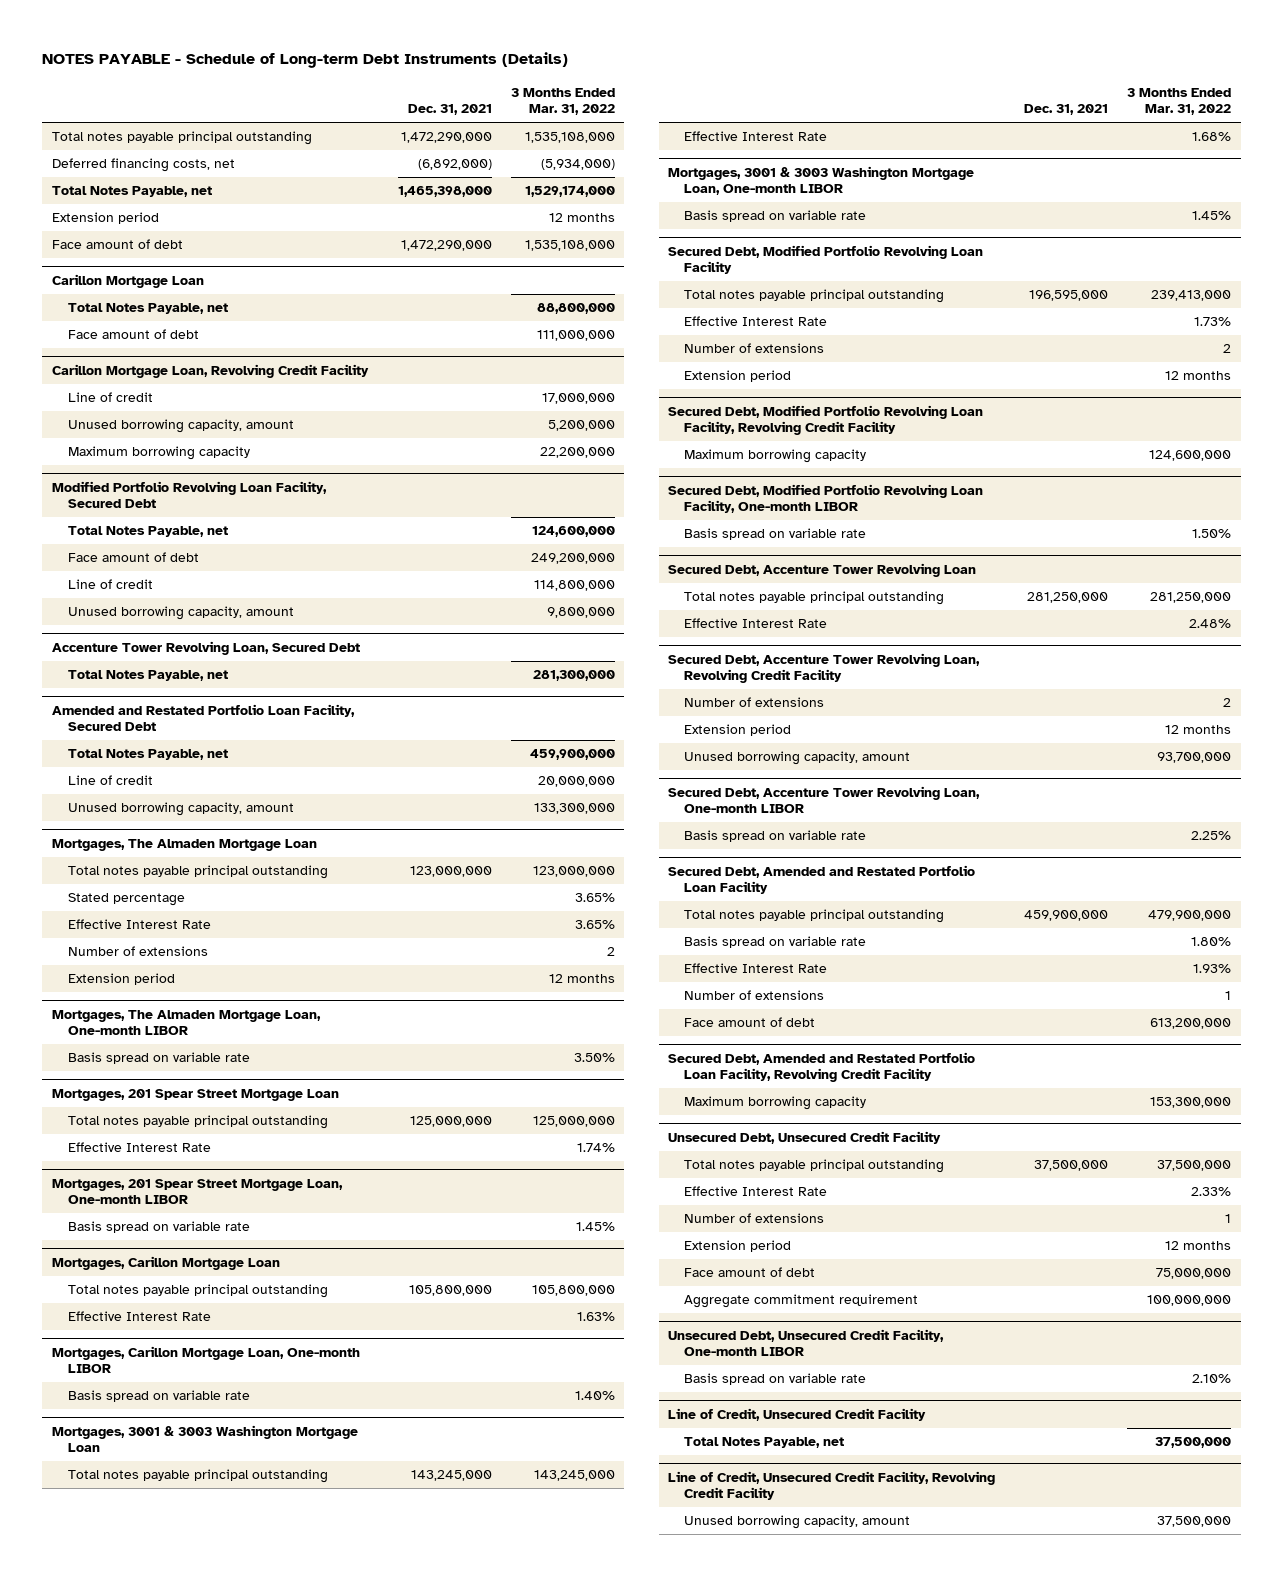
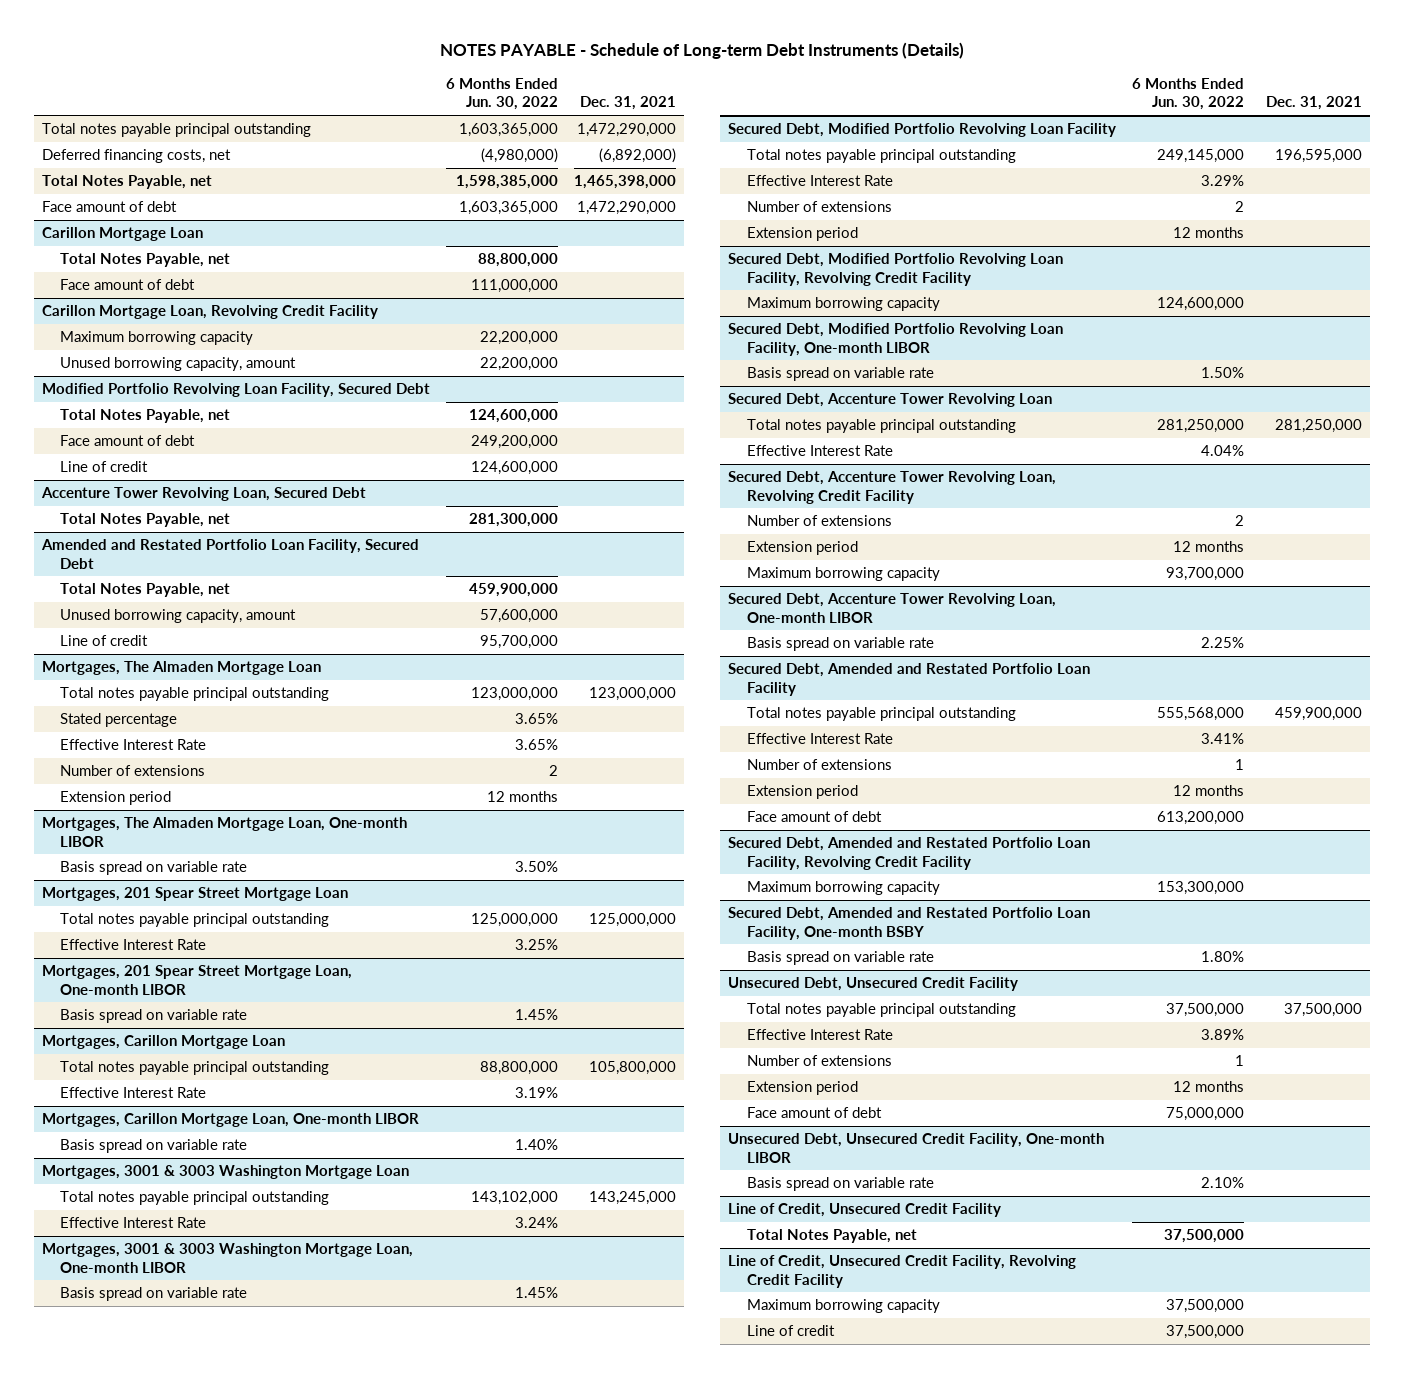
[510,87,615,116] 3 Months Ended Mar. 31, 2022 -> none
none -> [445,78,558,111] 6 Months Ended Jun. 30, 2022
[51,212,159,225] Extension period -> none
[67,392,153,403] Line of credit -> none
[67,419,294,434] Unused borrowing capacity, amount -> [60,357,297,372] Unused borrowing capacity, amount
[67,606,294,621] Unused borrowing capacity, amount -> none
[67,775,153,786] Line of credit -> [60,635,149,647] Line of credit
[684,751,911,766] Unused borrowing capacity, amount -> none
none -> [747,567,941,582] Maximum borrowing capacity
[684,936,867,949] Basis spread on variable rate -> none
none -> [747,785,859,800] Extension period
none -> [728,907,1091,940] Secured Debt, Amended and Restated Portfolio Loan Facility, One-month BSBY
none -> [747,951,935,966] Basis spread on variable rate
[684,1294,919,1309] Aggregate commitment requirement -> none
[684,1515,911,1530] Unused borrowing capacity, amount -> none
none -> [747,1299,941,1314] Maximum borrowing capacity
none -> [747,1325,836,1337] Line of credit

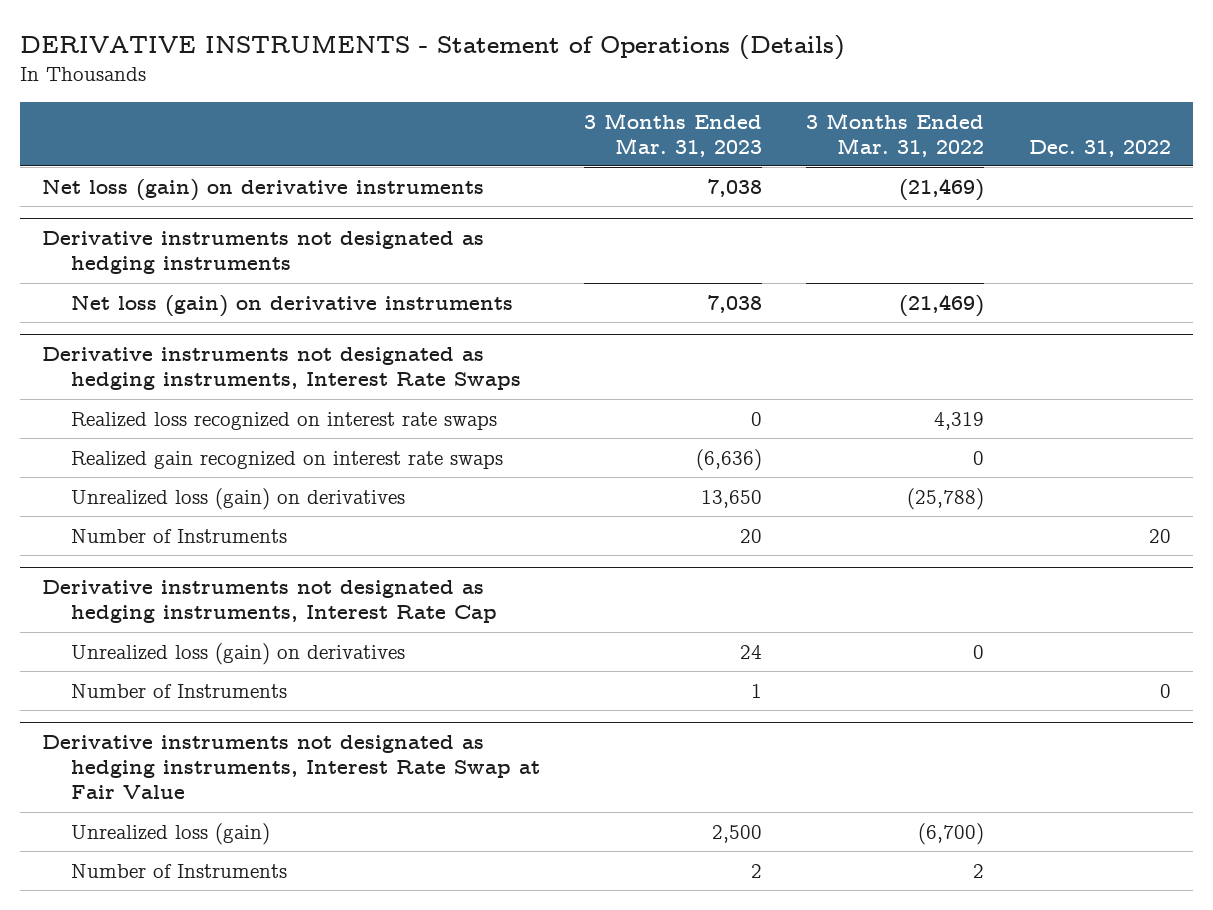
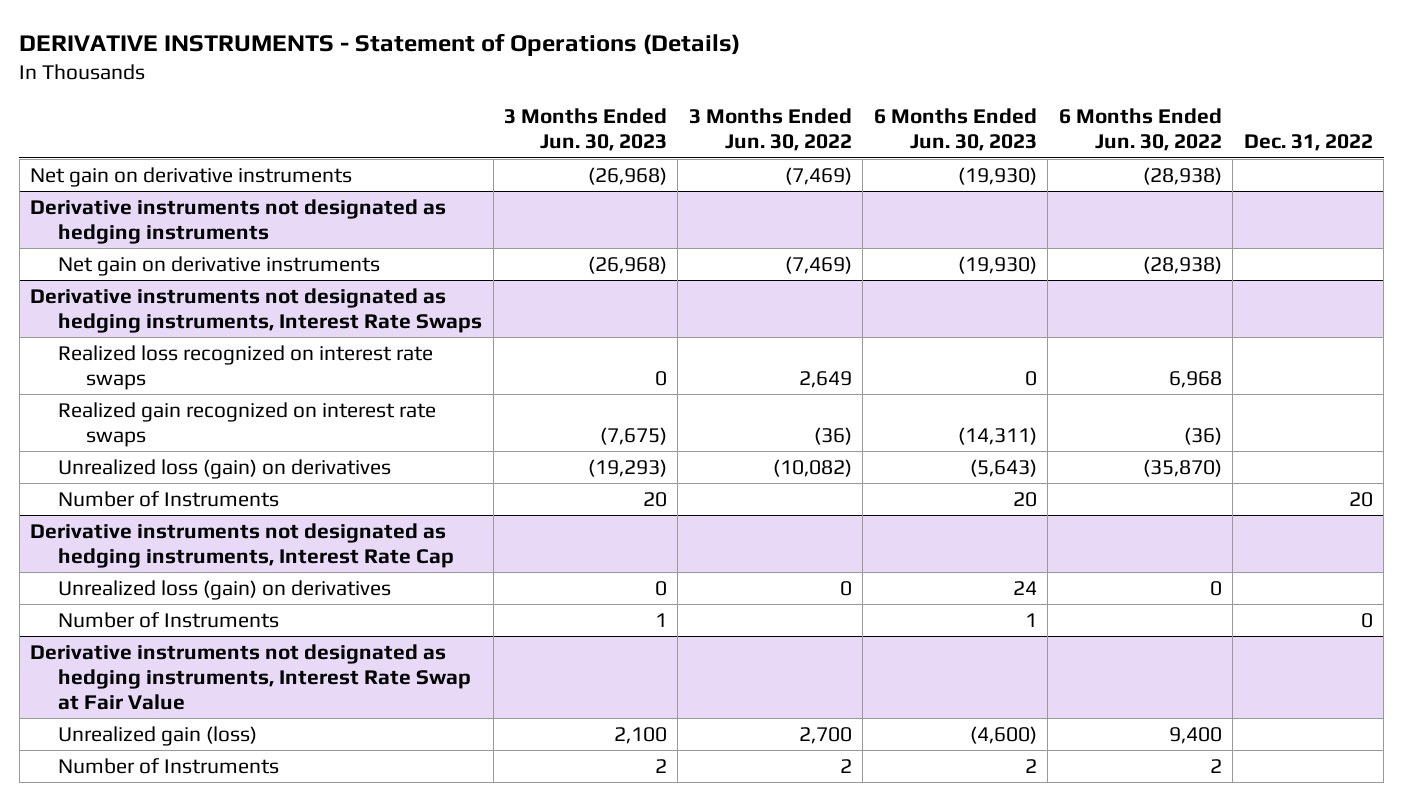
[584,112,763,157] 3 Months Ended Mar. 31, 2023 -> none
[806,112,985,157] 3 Months Ended Mar. 31, 2022 -> none
none -> [504,108,668,152] 3 Months Ended Jun. 30, 2023
none -> [688,108,852,152] 3 Months Ended Jun. 30, 2022
none -> [873,108,1037,152] 6 Months Ended Jun. 30, 2023
none -> [1058,108,1222,152] 6 Months Ended Jun. 30, 2022
[42,178,485,201] Net loss (gain) on derivative instruments -> [29,166,352,187] Net gain on derivative instruments
[71,294,514,317] Net loss (gain) on derivative instruments -> [58,255,381,276] Net gain on derivative instruments
[71,822,271,845] Unrealized loss (gain) -> [58,725,258,746] Unrealized gain (loss)

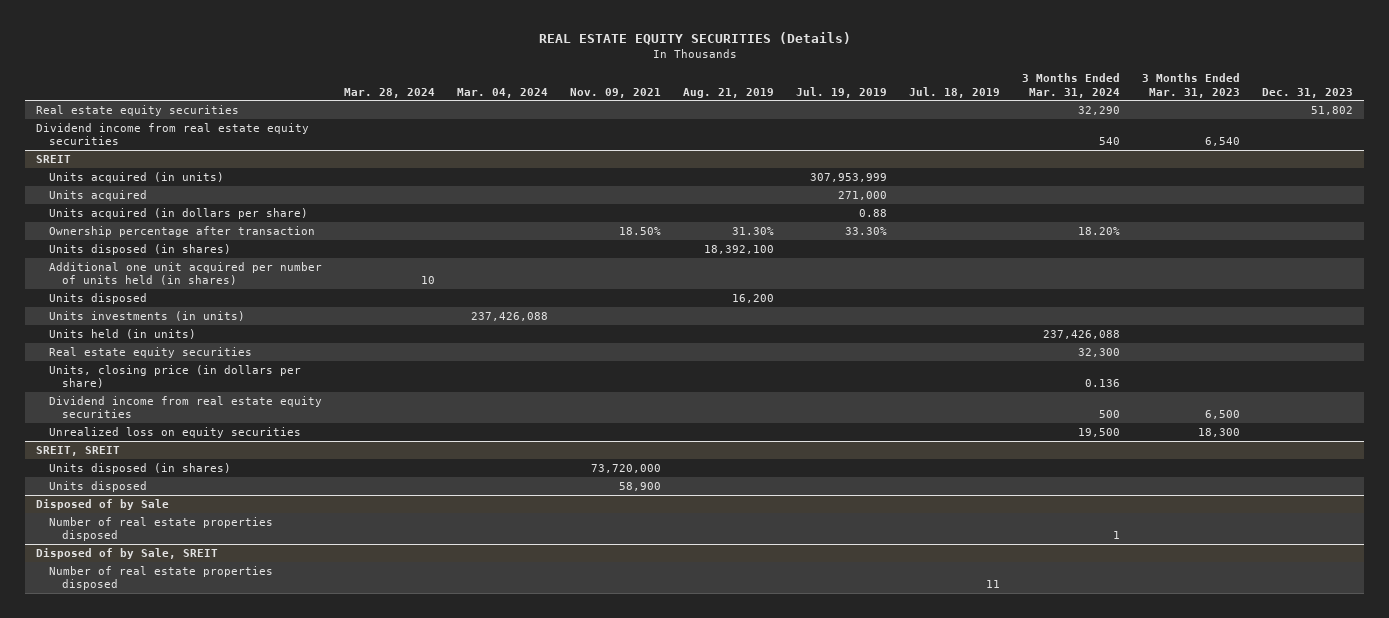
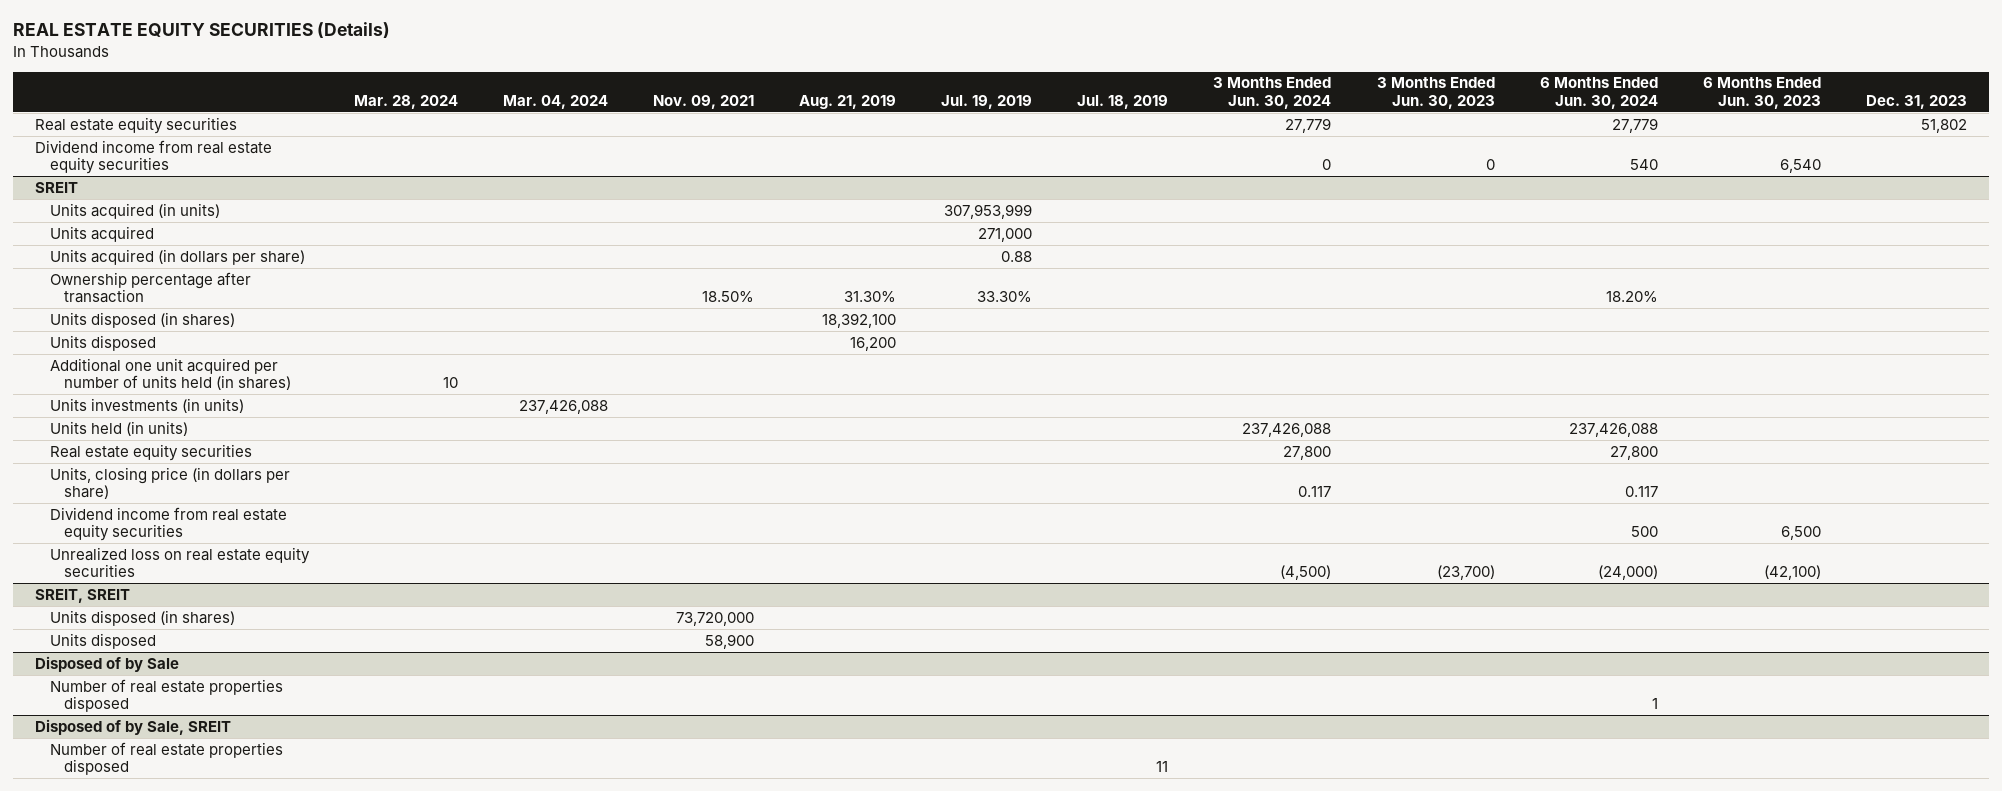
[1021,73,1120,98] 3 Months Ended Mar. 31, 2024 -> none
[1141,73,1240,98] 3 Months Ended Mar. 31, 2023 -> none
none -> [1213,77,1332,109] 3 Months Ended Jun. 30, 2024
none -> [1376,77,1495,109] 3 Months Ended Jun. 30, 2023
none -> [1539,77,1658,109] 6 Months Ended Jun. 30, 2024
none -> [1702,77,1821,109] 6 Months Ended Jun. 30, 2023
[49,262,323,286] Additional one unit acquired per number of units held (in shares) -> [49,357,291,391] Additional one unit acquired per number of units held (in shares)
[49,427,302,439] Unrealized loss on equity securities -> [49,546,310,578] Unrealized loss on real estate equity securities

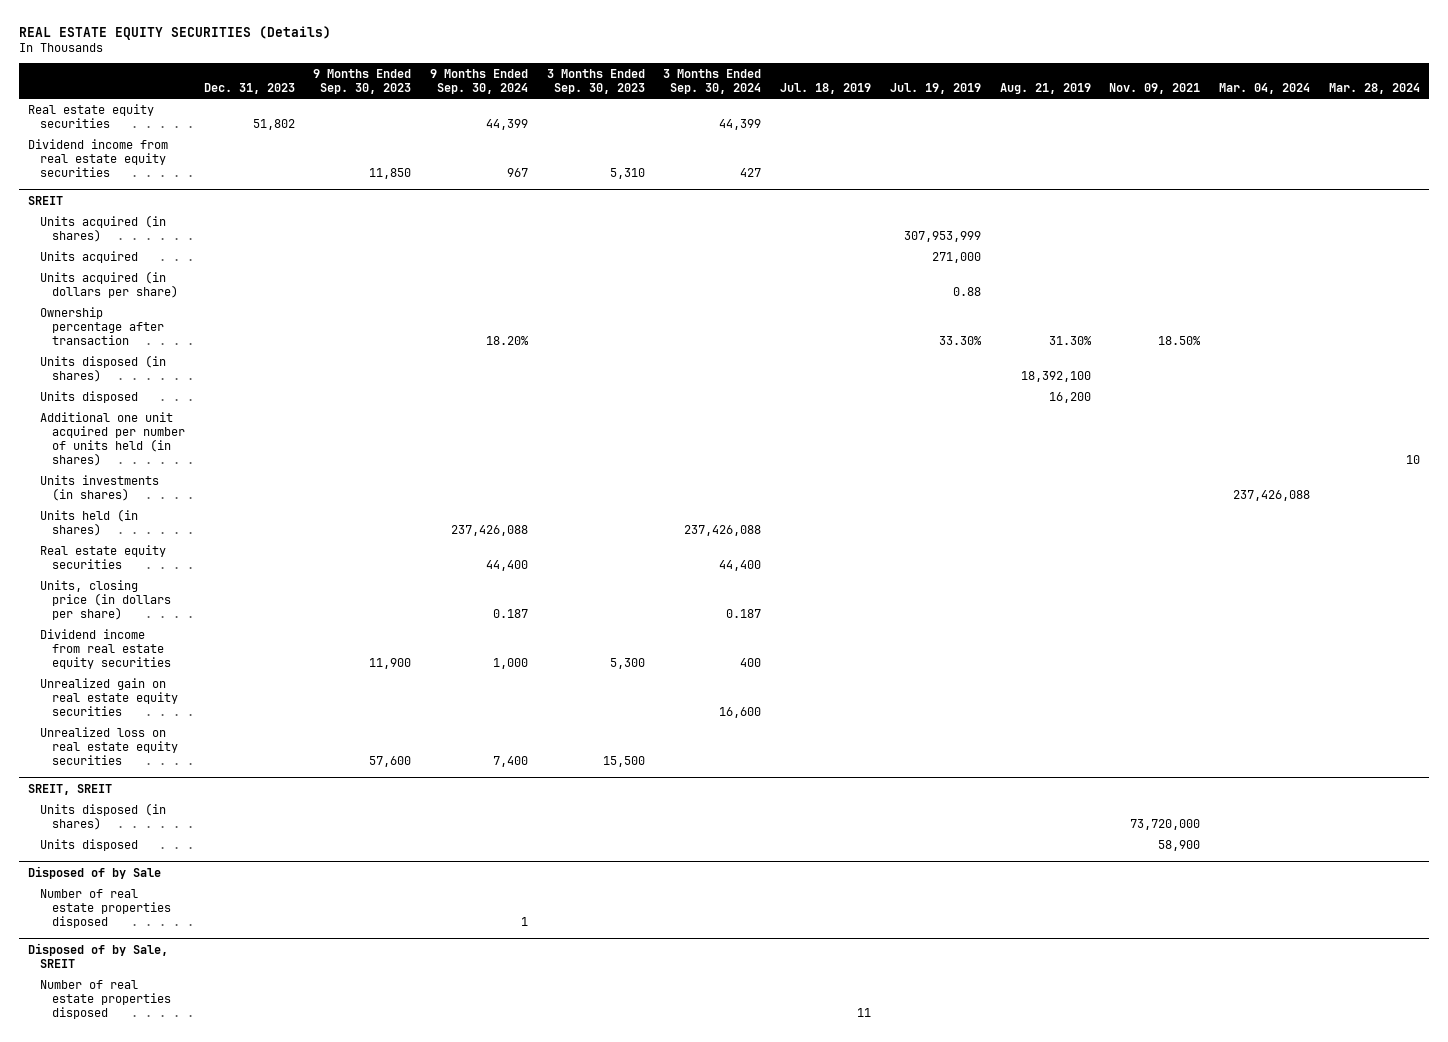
[1213,77,1332,109] 3 Months Ended Jun. 30, 2024 -> none
[1376,77,1495,109] 3 Months Ended Jun. 30, 2023 -> none
[1539,77,1658,109] 6 Months Ended Jun. 30, 2024 -> none
[1702,77,1821,109] 6 Months Ended Jun. 30, 2023 -> none
none -> [313,69,412,95] 9 Months Ended Sep. 30, 2023
none -> [430,69,529,95] 9 Months Ended Sep. 30, 2024
none -> [546,69,645,95] 3 Months Ended Sep. 30, 2023
none -> [663,69,762,95] 3 Months Ended Sep. 30, 2024
[49,202,220,219] Units acquired (in units) -> [40,214,167,242] Units acquired (in shares)
[49,397,244,413] Units investments (in units) -> [40,474,160,501] Units investments (in shares)
[49,420,188,436] Units held (in units) -> [40,508,139,536] Units held (in shares)
none -> [40,677,178,716] Unrealized gain on real estate equity securities

